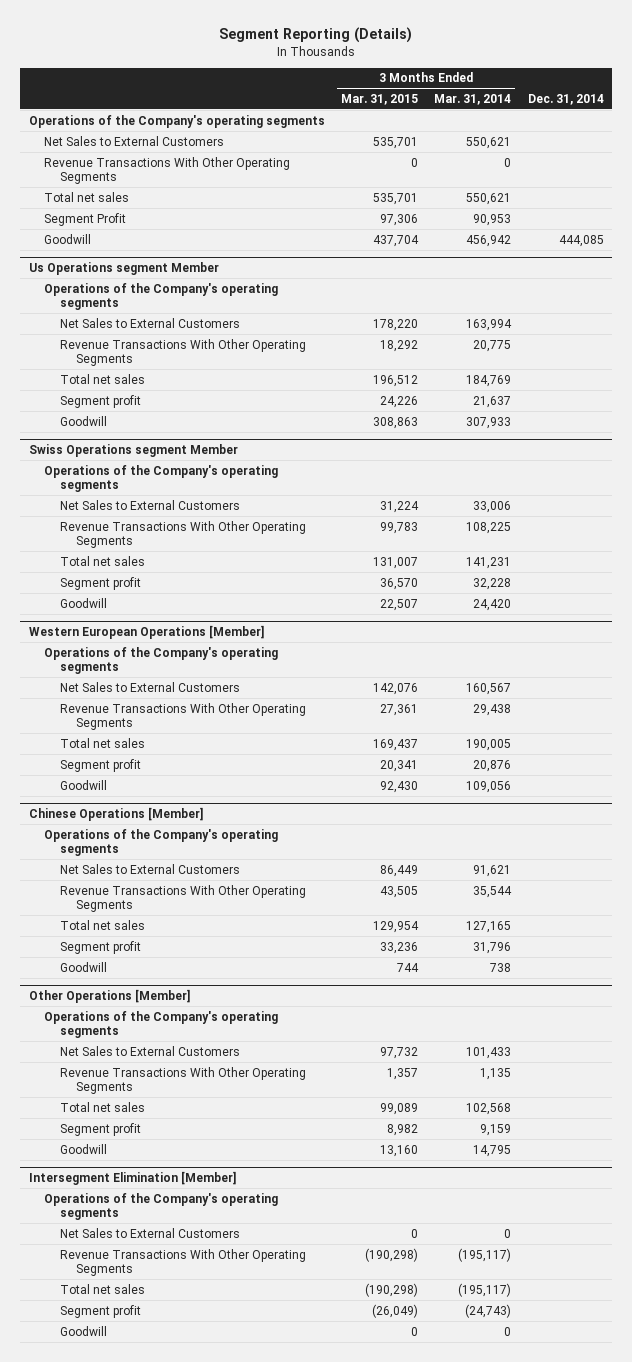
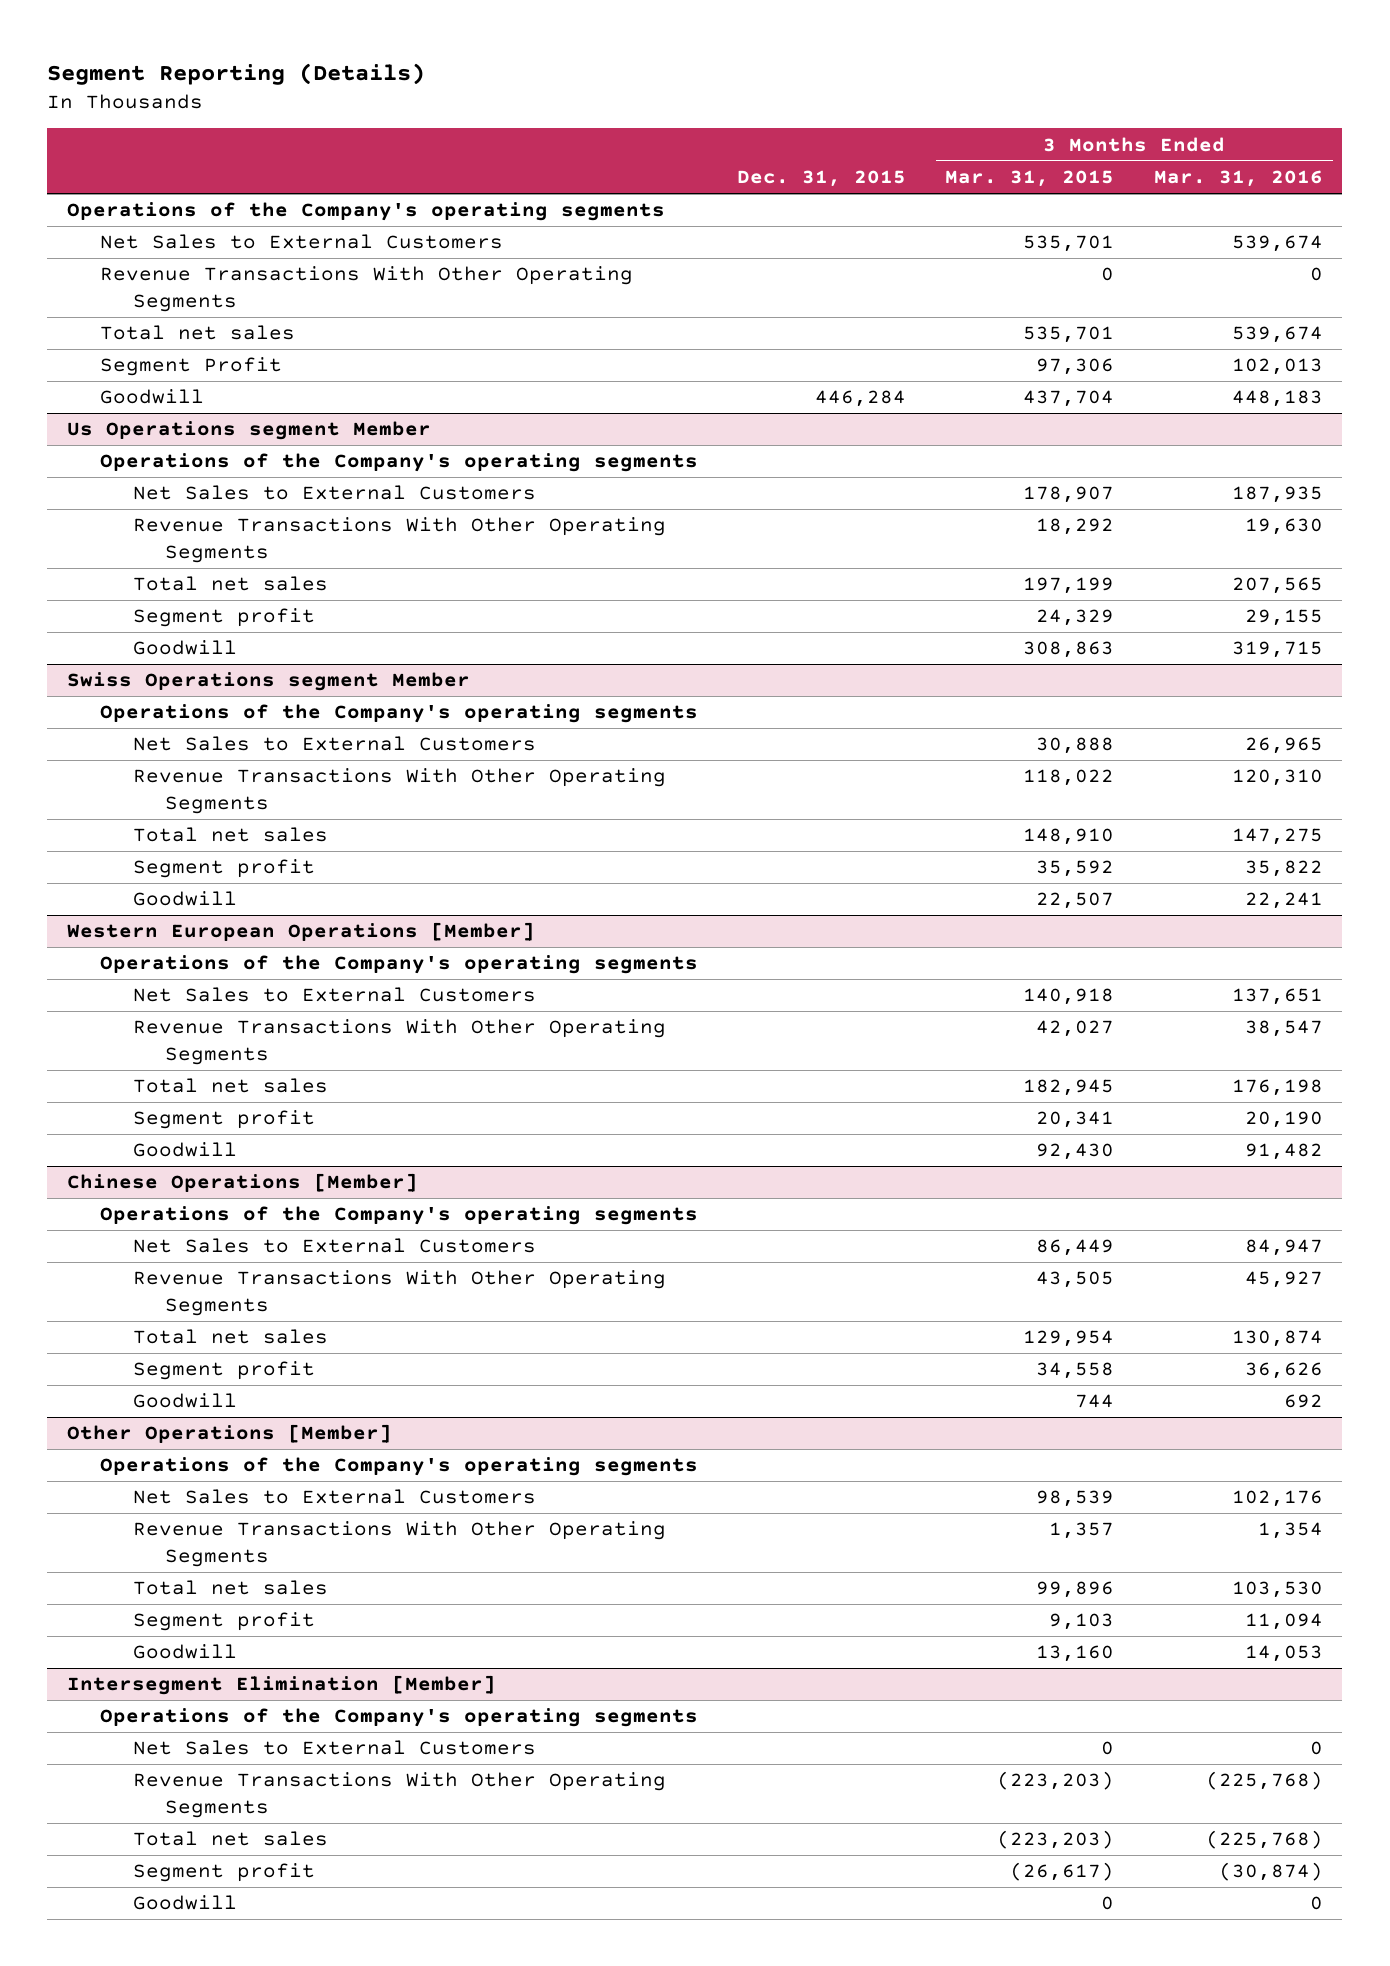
[434,93,512,105] Mar. 31, 2014 -> none
[527,93,604,105] Dec. 31, 2014 -> none
none -> [737,170,907,188] Dec. 31, 2015
none -> [1153,170,1323,188] Mar. 31, 2016
[372,318,418,331] 178,220 -> [1023,486,1115,504] 178,907
[372,374,418,387] 196,512 -> [1023,577,1115,595] 197,199
[379,395,418,408] 24,226 -> [1036,609,1115,627] 24,329
[379,500,419,513] 31,224 -> [1036,737,1115,755] 30,888
[379,521,418,534] 99,783 -> [1023,769,1115,787] 118,022
[372,556,418,569] 131,007 -> [1023,828,1115,846] 148,910
[379,577,418,590] 36,570 -> [1036,860,1115,878] 35,592
[372,682,418,695] 142,076 -> [1023,988,1115,1006] 140,918
[379,703,418,716] 27,361 -> [1036,1020,1115,1038] 42,027
[372,738,418,751] 169,437 -> [1023,1079,1115,1097] 182,945
[379,941,418,954] 33,236 -> [1036,1362,1115,1380] 34,558
[379,1046,418,1059] 97,732 -> [1036,1490,1115,1508] 98,539
[379,1102,418,1115] 99,089 -> [1036,1581,1115,1599] 99,896
[386,1123,418,1136] 8,982 -> [1049,1613,1115,1631] 9,103
[364,1247,418,1262] (190,298) -> [997,1771,1115,1791] (223,203)
[364,1282,418,1297] (190,298) -> [997,1830,1115,1850] (223,203)
[371,1303,418,1318] (26,049) -> [1010,1862,1115,1882] (26,617)

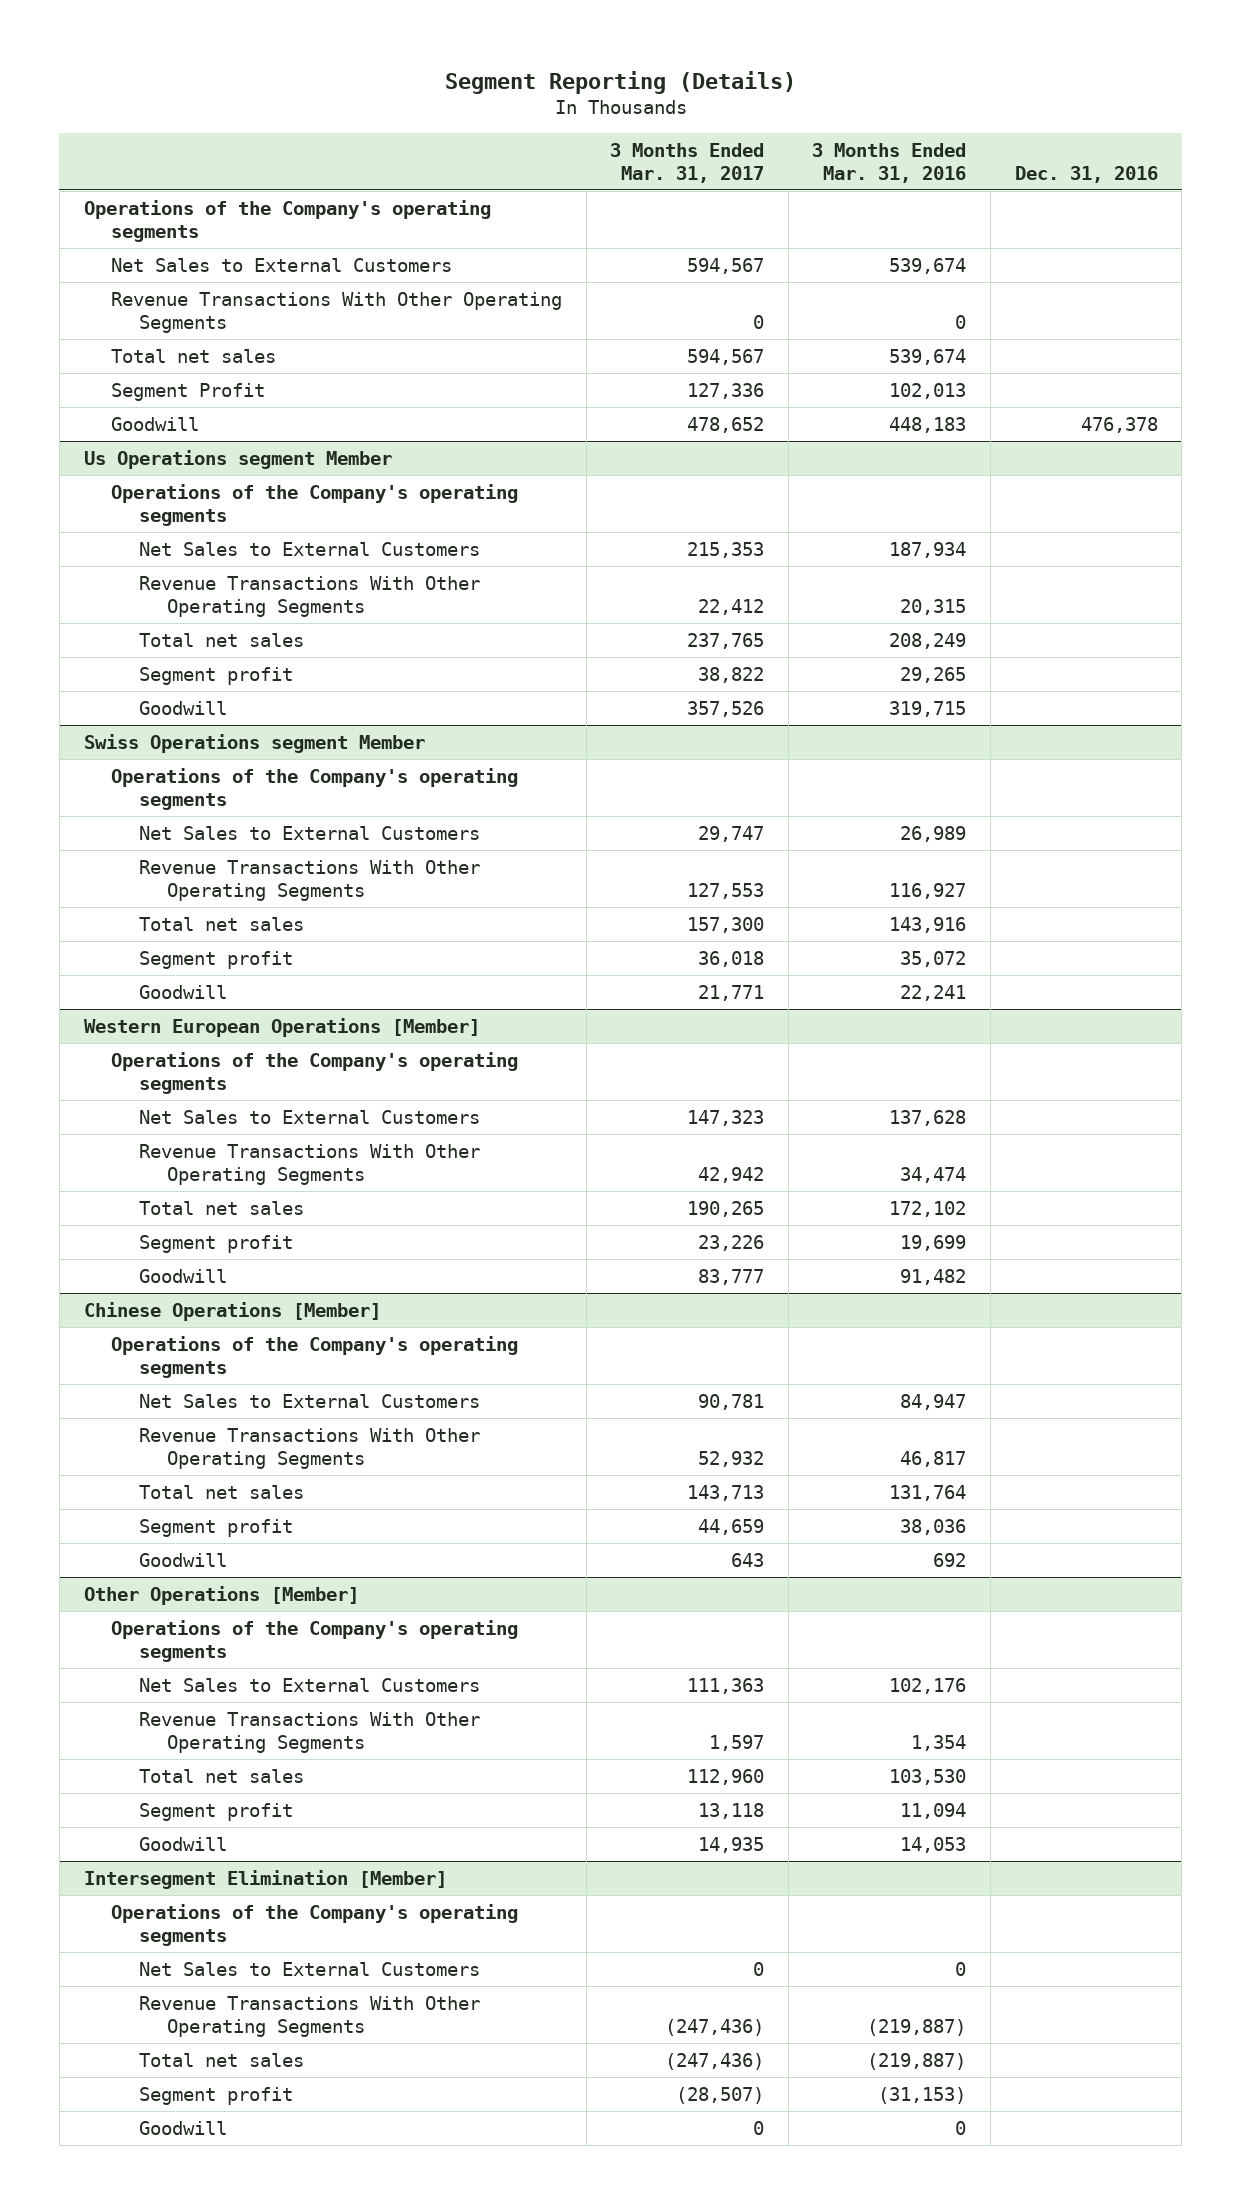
[737,170,907,188] Dec. 31, 2015 -> none
[945,170,1115,188] Mar. 31, 2015 -> none
none -> [610,142,765,183] 3 Months Ended Mar. 31, 2017
none -> [1014,165,1158,183] Dec. 31, 2016
[1231,486,1323,504] 187,935 -> [889,541,967,558] 187,934
[1244,518,1323,536] 19,630 -> [900,598,967,615] 20,315
[1231,577,1323,595] 207,565 -> [889,632,967,649] 208,249
[1244,609,1323,627] 29,155 -> [900,666,967,683] 29,265
[1244,737,1323,755] 26,965 -> [900,825,967,842] 26,989
[1231,769,1323,787] 120,310 -> [889,882,967,899] 116,927
[1231,828,1323,846] 147,275 -> [889,916,967,933] 143,916
[1244,860,1323,878] 35,822 -> [900,950,967,967] 35,072
[1231,988,1323,1006] 137,651 -> [889,1109,967,1126] 137,628
[1244,1020,1323,1038] 38,547 -> [900,1166,967,1183] 34,474
[1231,1079,1323,1097] 176,198 -> [889,1200,967,1217] 172,102
[1244,1111,1323,1129] 20,190 -> [900,1234,967,1251] 19,699
[1244,1271,1323,1289] 45,927 -> [900,1450,967,1467] 46,817
[1231,1330,1323,1348] 130,874 -> [889,1484,967,1501] 131,764
[1244,1362,1323,1380] 36,626 -> [900,1518,967,1535] 38,036
[1205,1771,1323,1791] (225,768) -> [867,2018,967,2036] (219,887)
[1205,1830,1323,1850] (225,768) -> [867,2052,967,2070] (219,887)
[1218,1862,1323,1882] (30,874) -> [878,2086,967,2104] (31,153)

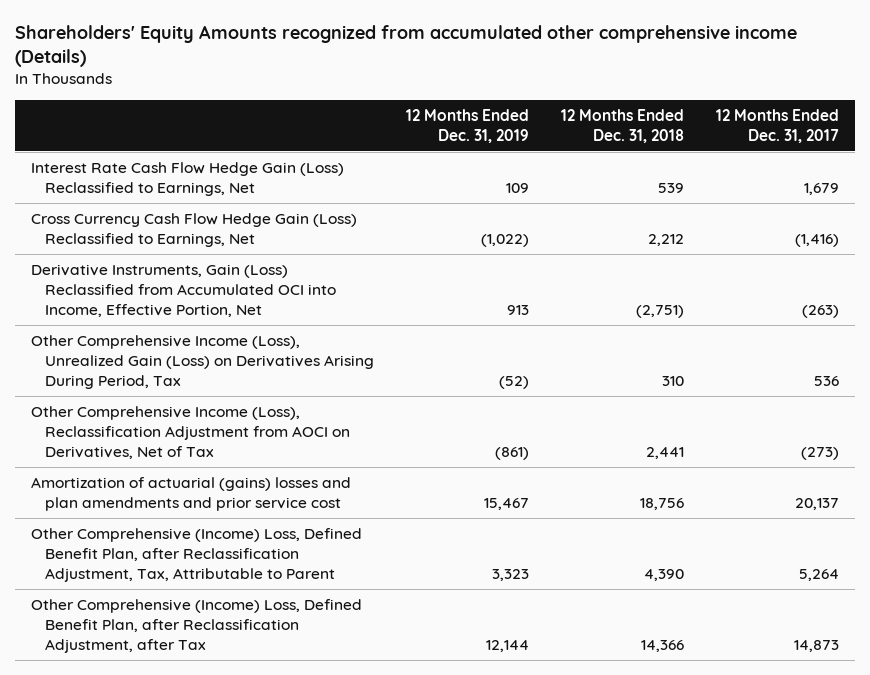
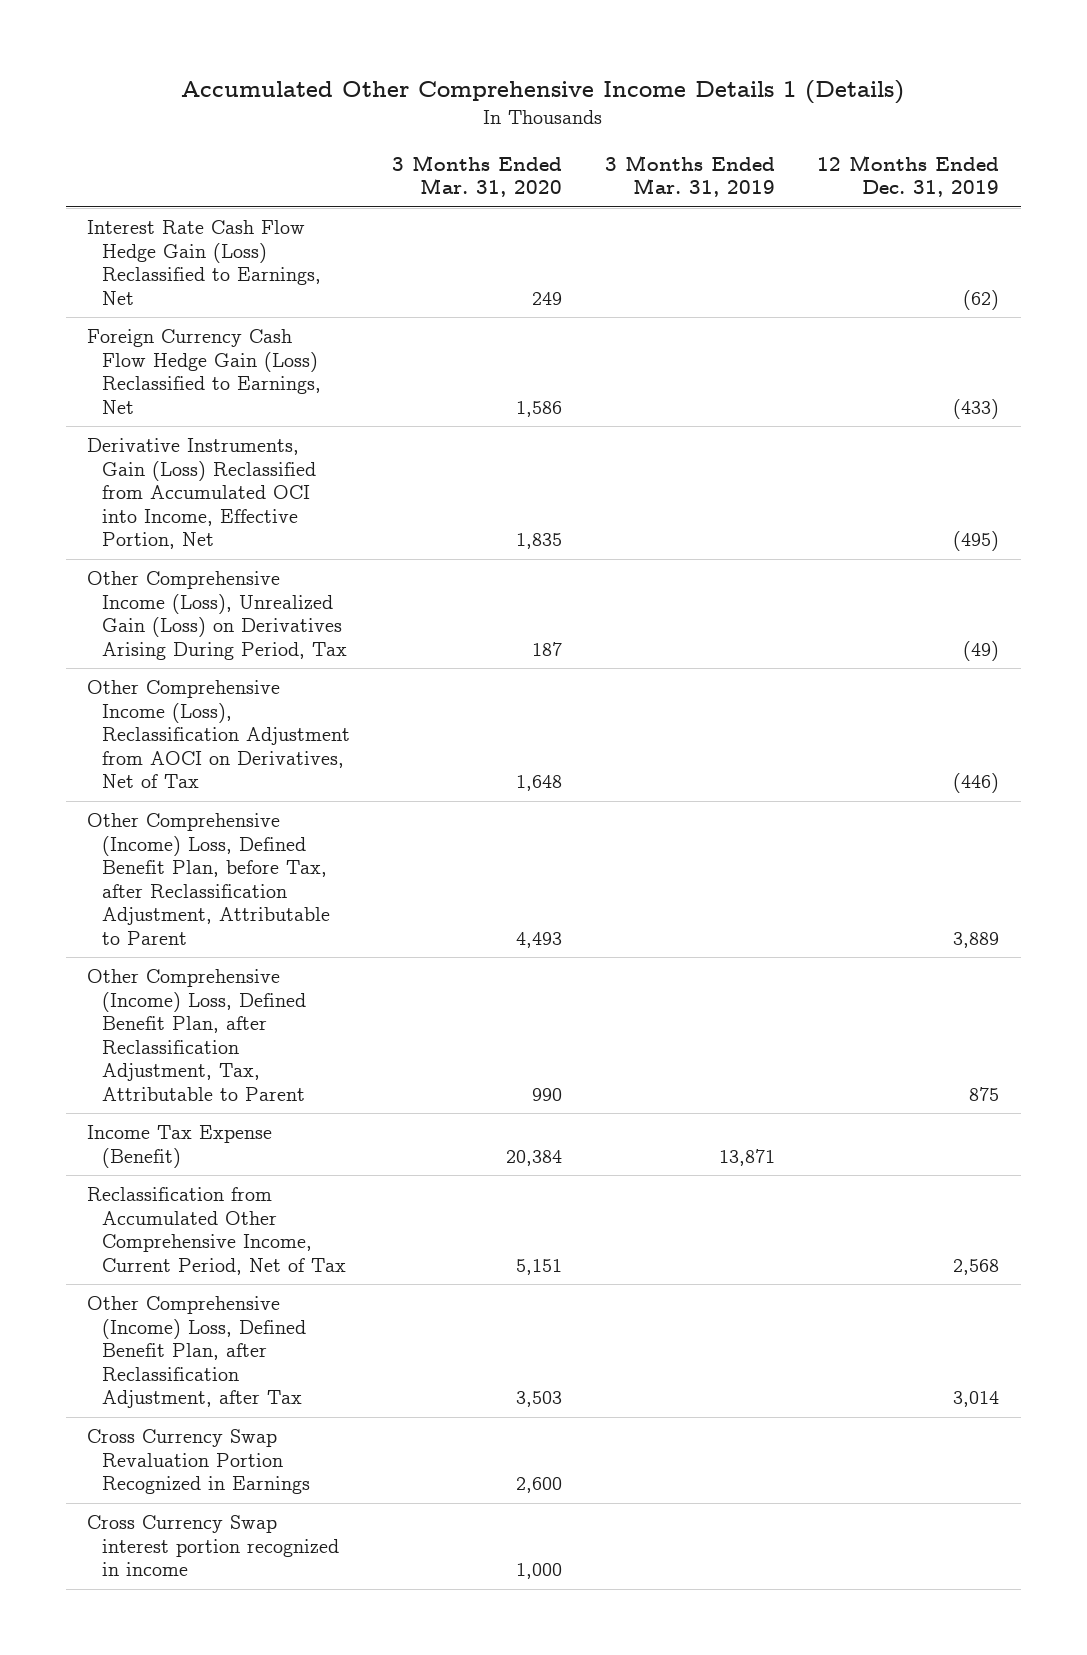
[15,25,798,68] Shareholders' Equity Amounts recognized from accumulated other comprehensive income (Details) -> [181,80,905,105] Accumulated Other Comprehensive Income Details 1 (Details)
[560,108,684,143] 12 Months Ended Dec. 31, 2018 -> none
[715,108,839,143] 12 Months Ended Dec. 31, 2017 -> none
none -> [392,155,563,198] 3 Months Ended Mar. 31, 2020
none -> [604,155,775,198] 3 Months Ended Mar. 31, 2019
[31,477,352,511] Amortization of actuarial (gains) losses and plan amendments and prior service cost -> none
[505,182,529,193] 109 -> [963,289,1000,310] (62)
[31,213,358,247] Cross Currency Cash Flow Hedge Gain (Loss) Reclassified to Earnings, Net -> [87,329,321,414] Foreign Currency Cash Flow Hedge Gain (Loss) Reclassified to Earnings, Net
[480,233,529,247] (1,022) -> [953,398,1000,419] (433)
[506,304,529,315] 913 -> [953,531,1000,552] (495)
[498,375,529,389] (52) -> [963,640,1000,661] (49)
[494,446,529,460] (861) -> [953,773,1000,794] (446)
none -> [87,813,330,945] Other Comprehensive (Income) Loss, Defined Benefit Plan, before Tax, after Reclassification Adjustment, Attributable to Parent
[491,568,529,581] 3,323 -> [969,1086,1000,1101] 875
none -> [87,1125,273,1168] Income Tax Expense (Benefit)
none -> [87,1187,346,1275] Reclassification from Accumulated Other Comprehensive Income, Current Period, Net of Tax
[485,639,529,652] 12,144 -> [953,1391,1000,1408] 3,014
none -> [87,1429,310,1495] Cross Currency Swap Revaluation Portion Recognized in Earnings
none -> [87,1515,339,1577] Cross Currency Swap interest portion recognized in income

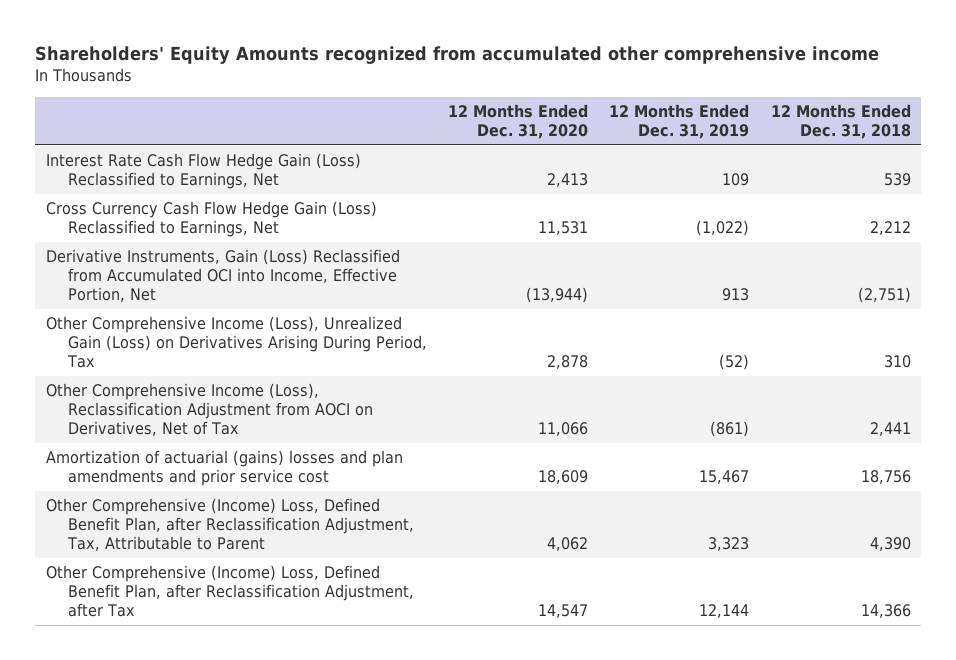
[181,80,905,105] Accumulated Other Comprehensive Income Details 1 (Details) -> [35,45,880,64] Shareholders' Equity Amounts recognized from accumulated other comprehensive income
[392,155,563,198] 3 Months Ended Mar. 31, 2020 -> none
[604,155,775,198] 3 Months Ended Mar. 31, 2019 -> none
none -> [448,104,589,139] 12 Months Ended Dec. 31, 2020
none -> [770,104,911,139] 12 Months Ended Dec. 31, 2018
[87,813,330,945] Other Comprehensive (Income) Loss, Defined Benefit Plan, before Tax, after Reclassification Adjustment, Attributable to Parent -> none
[87,1125,273,1168] Income Tax Expense (Benefit) -> none
[87,1187,346,1275] Reclassification from Accumulated Other Comprehensive Income, Current Period, Net of Tax -> none
[87,1429,310,1495] Cross Currency Swap Revaluation Portion Recognized in Earnings -> none
[87,1515,339,1577] Cross Currency Swap interest portion recognized in income -> none
[963,289,1000,310] (62) -> [722,173,750,187] 109
[87,329,321,414] Foreign Currency Cash Flow Hedge Gain (Loss) Reclassified to Earnings, Net -> [45,201,377,238] Cross Currency Cash Flow Hedge Gain (Loss) Reclassified to Earnings, Net
[953,398,1000,419] (433) -> [696,220,750,237] (1,022)
[953,531,1000,552] (495) -> [722,288,750,302] 913
[963,640,1000,661] (49) -> [719,354,750,371] (52)
[953,773,1000,794] (446) -> [710,421,750,438] (861)
none -> [45,450,403,487] Amortization of actuarial (gains) losses and plan amendments and prior service cost
[969,1086,1000,1101] 875 -> [708,537,750,552] 3,323
[953,1391,1000,1408] 3,014 -> [699,604,750,619] 12,144

